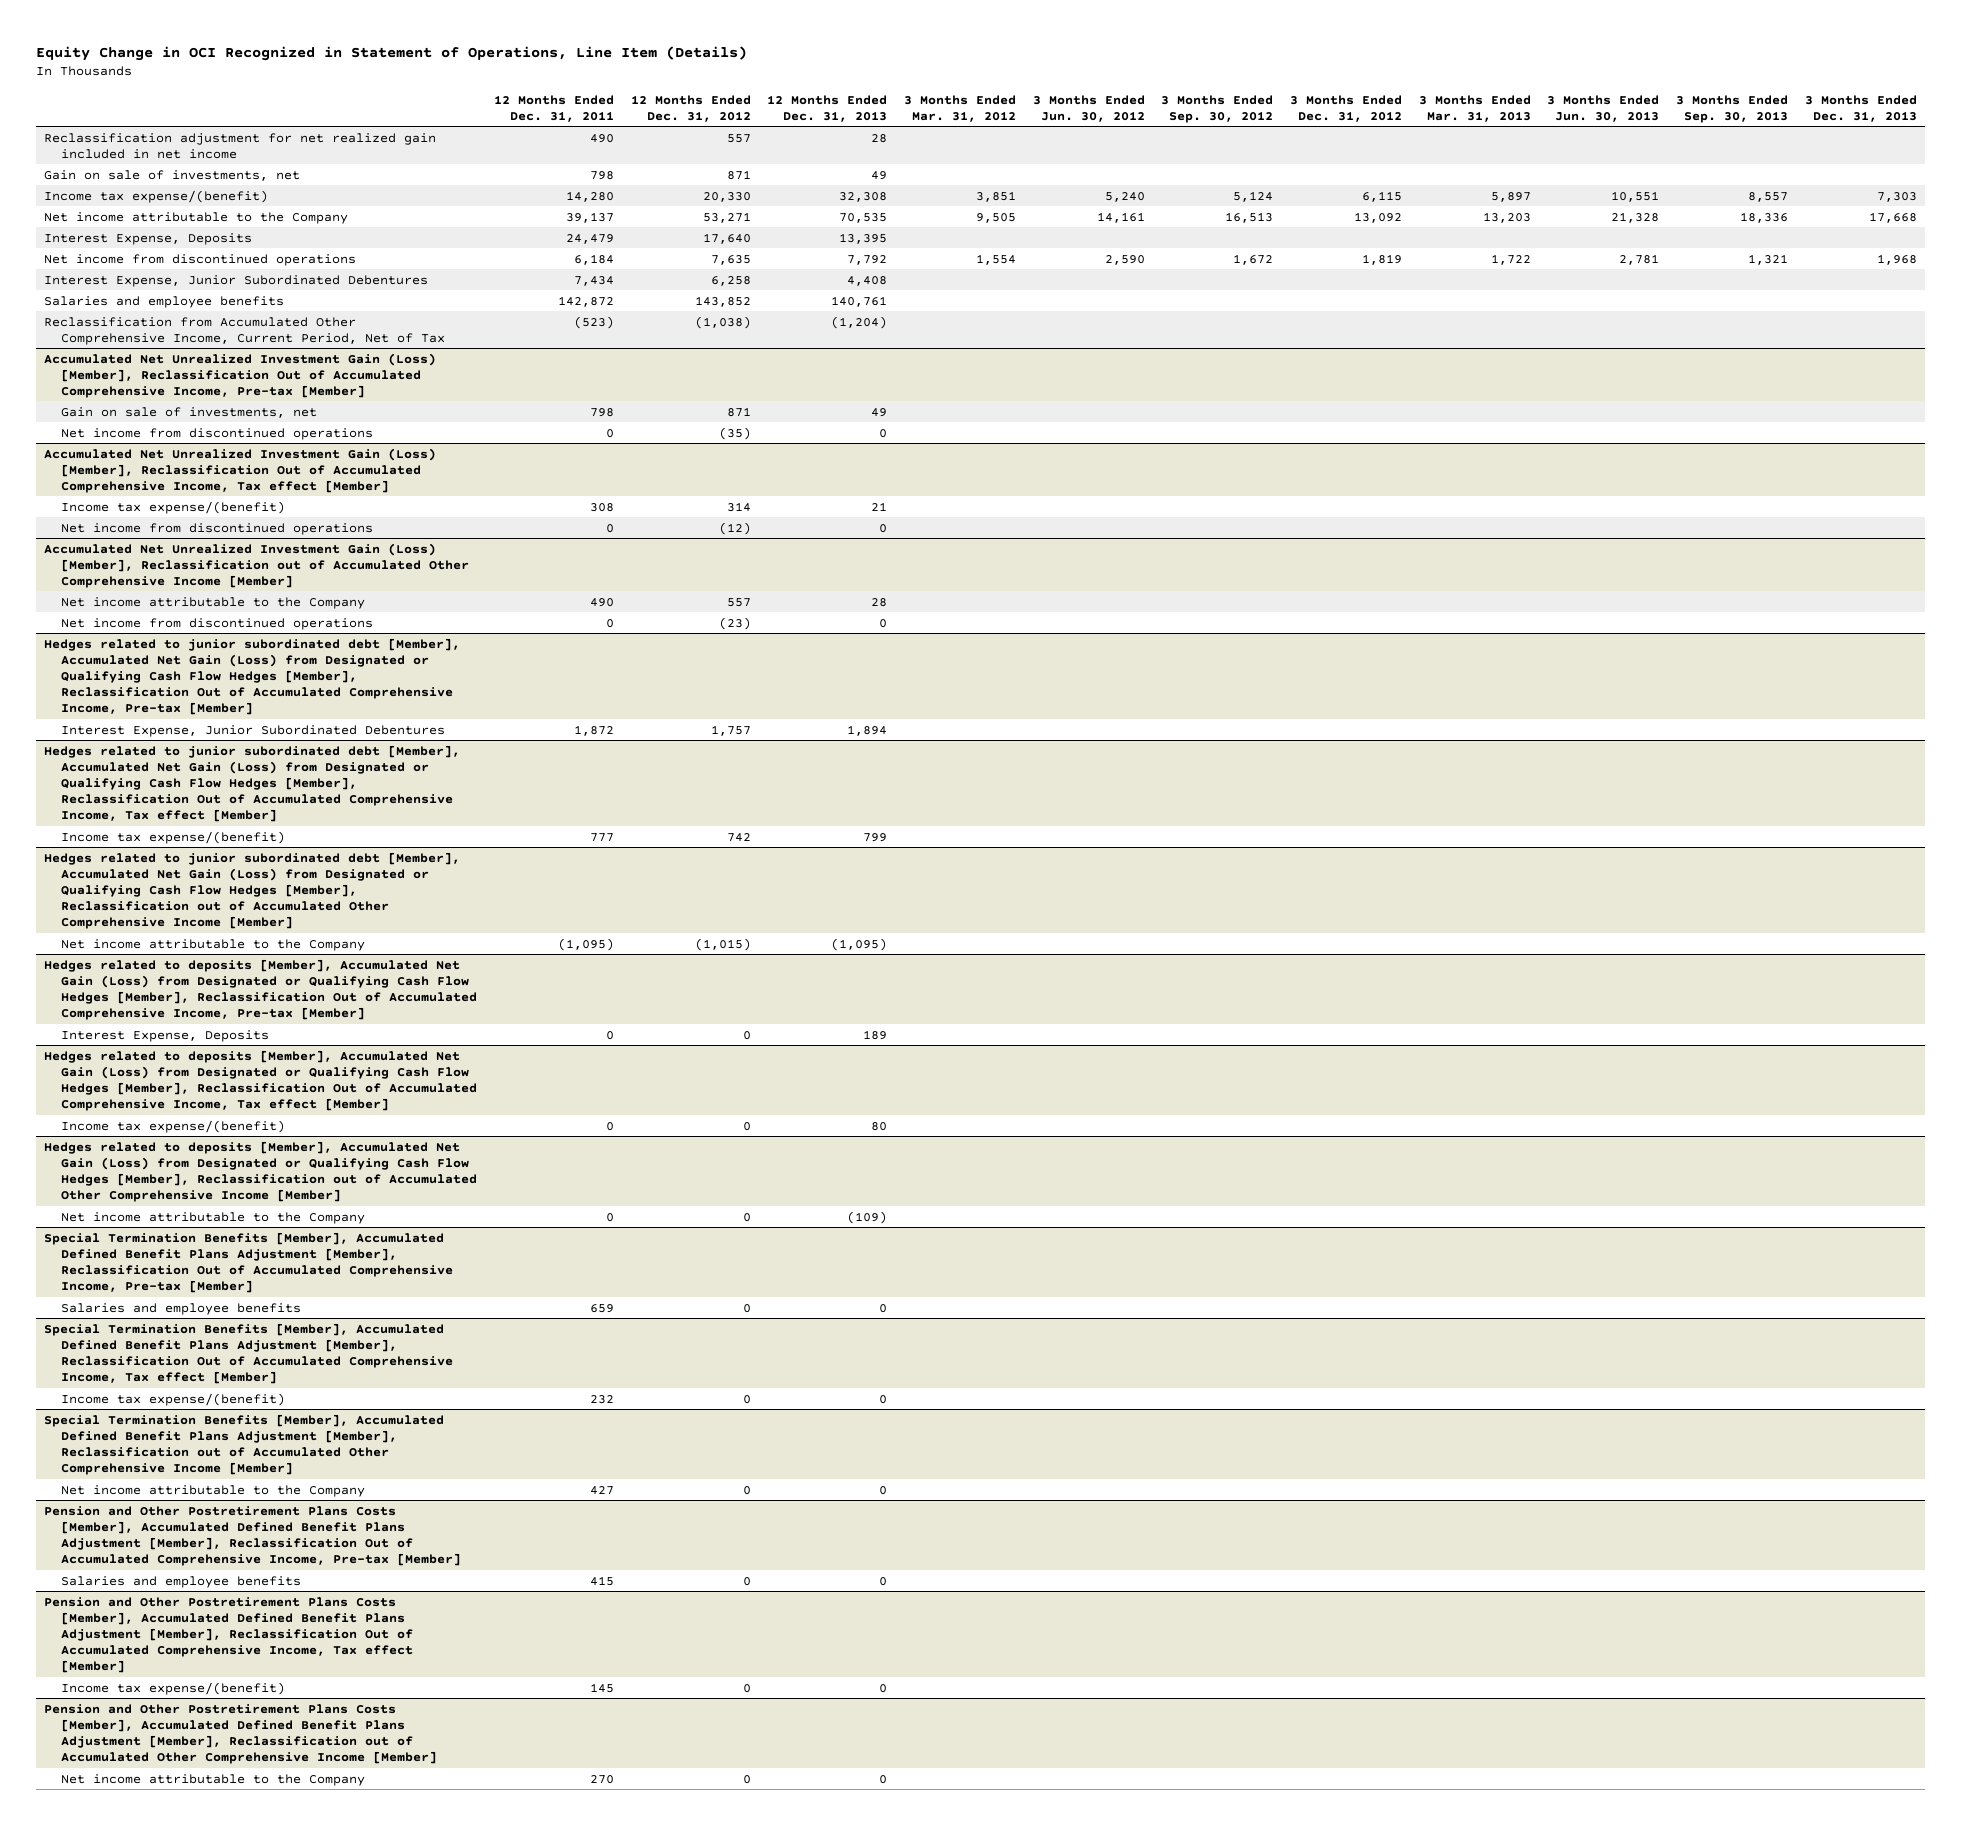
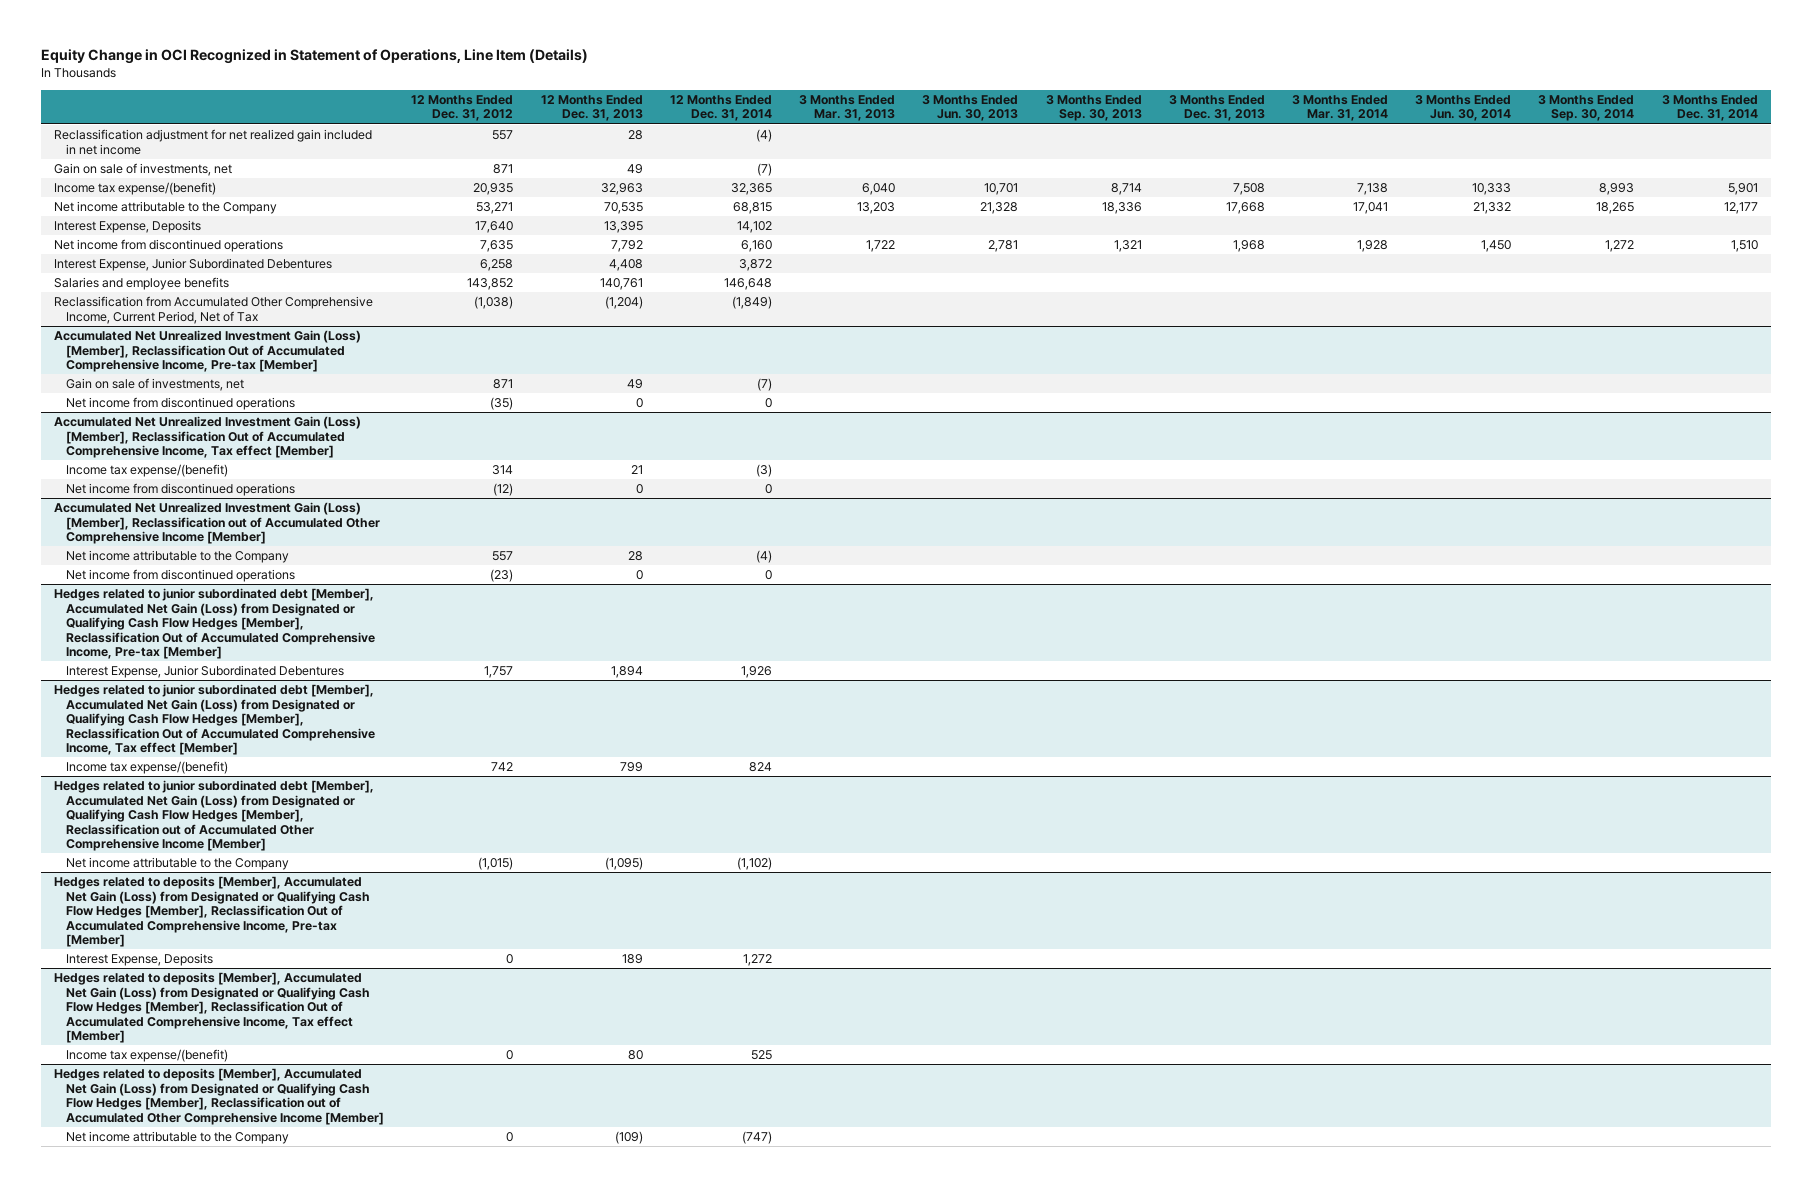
[494,94,615,122] 12 Months Ended Dec. 31, 2011 -> none
[904,94,1017,122] 3 Months Ended Mar. 31, 2012 -> none
[1032,94,1145,122] 3 Months Ended Jun. 30, 2012 -> none
[1161,94,1274,123] 3 Months Ended Sep. 30, 2012 -> none
[1290,94,1403,122] 3 Months Ended Dec. 31, 2012 -> none
none -> [669,94,772,122] 12 Months Ended Dec. 31, 2014
none -> [1291,94,1388,122] 3 Months Ended Mar. 31, 2014
none -> [1415,94,1512,122] 3 Months Ended Jun. 30, 2014
none -> [1538,94,1635,122] 3 Months Ended Sep. 30, 2014
none -> [1661,94,1758,122] 3 Months Ended Dec. 31, 2014
[702,191,751,202] 20,330 -> [473,183,514,196] 20,935
[839,191,888,202] 32,308 -> [600,183,643,196] 32,963
[1490,191,1531,202] 5,897 -> [862,183,896,196] 6,040
[1611,190,1660,202] 10,551 -> [984,183,1019,196] 10,701
[1748,191,1789,202] 8,557 -> [1110,183,1142,196] 8,714
[1876,191,1917,202] 7,303 -> [1232,183,1265,196] 7,508
[44,1231,454,1293] Special Termination Benefits [Member], Accumulated Defined Benefit Plans Adjustment [Member], Reclassification Out of Accumulated Comprehensive Income, Pre-tax [Member] -> none
[61,1302,302,1315] Salaries and employee benefits -> none
[44,1322,454,1384] Special Termination Benefits [Member], Accumulated Defined Benefit Plans Adjustment [Member], Reclassification Out of Accumulated Comprehensive Income, Tax effect [Member] -> none
[61,1392,286,1406] Income tax expense/(benefit) -> none
[44,1413,445,1475] Special Termination Benefits [Member], Accumulated Defined Benefit Plans Adjustment [Member], Reclassification out of Accumulated Other Comprehensive Income [Member] -> none
[61,1484,366,1497] Net income attributable to the Company -> none
[44,1505,462,1566] Pension and Other Postretirement Plans Costs [Member], Accumulated Defined Benefit Plans Adjustment [Member], Reclassification Out of Accumulated Comprehensive Income, Pre-tax [Member] -> none
[61,1575,302,1588] Salaries and employee benefits -> none
[44,1596,414,1674] Pension and Other Postretirement Plans Costs [Member], Accumulated Defined Benefit Plans Adjustment [Member], Reclassification Out of Accumulated Comprehensive Income, Tax effect [Member] -> none
[61,1681,286,1695] Income tax expense/(benefit) -> none
[44,1703,438,1764] Pension and Other Postretirement Plans Costs [Member], Accumulated Defined Benefit Plans Adjustment [Member], Reclassification out of Accumulated Other Comprehensive Income [Member] -> none
[61,1773,366,1786] Net income attributable to the Company -> none

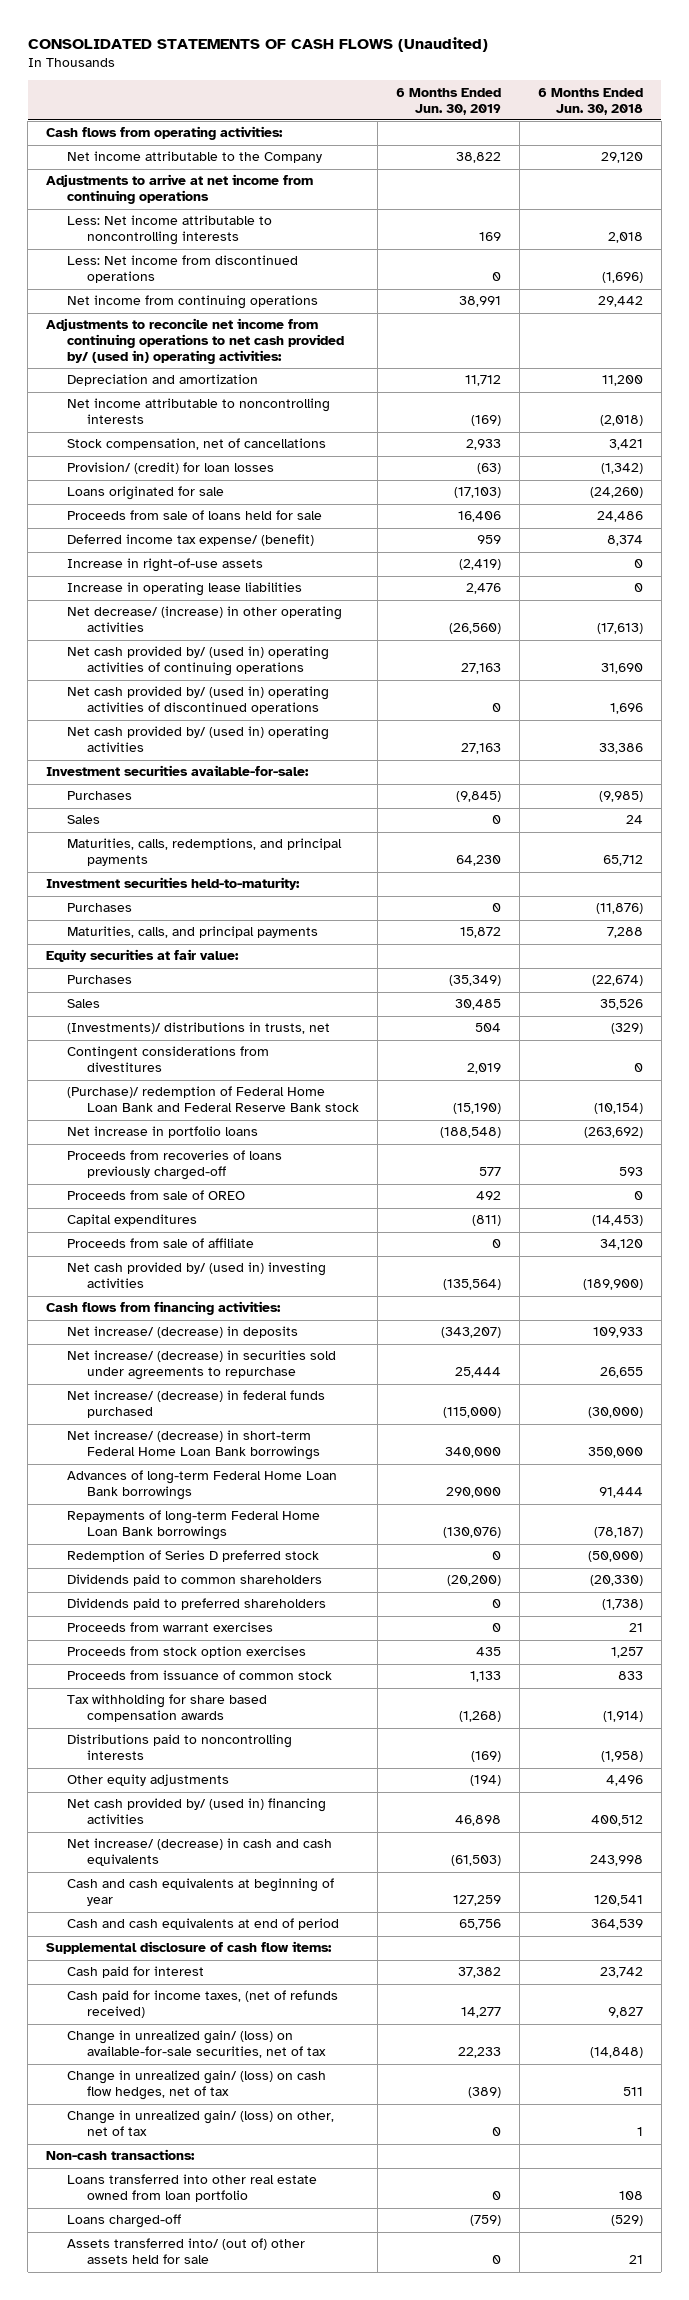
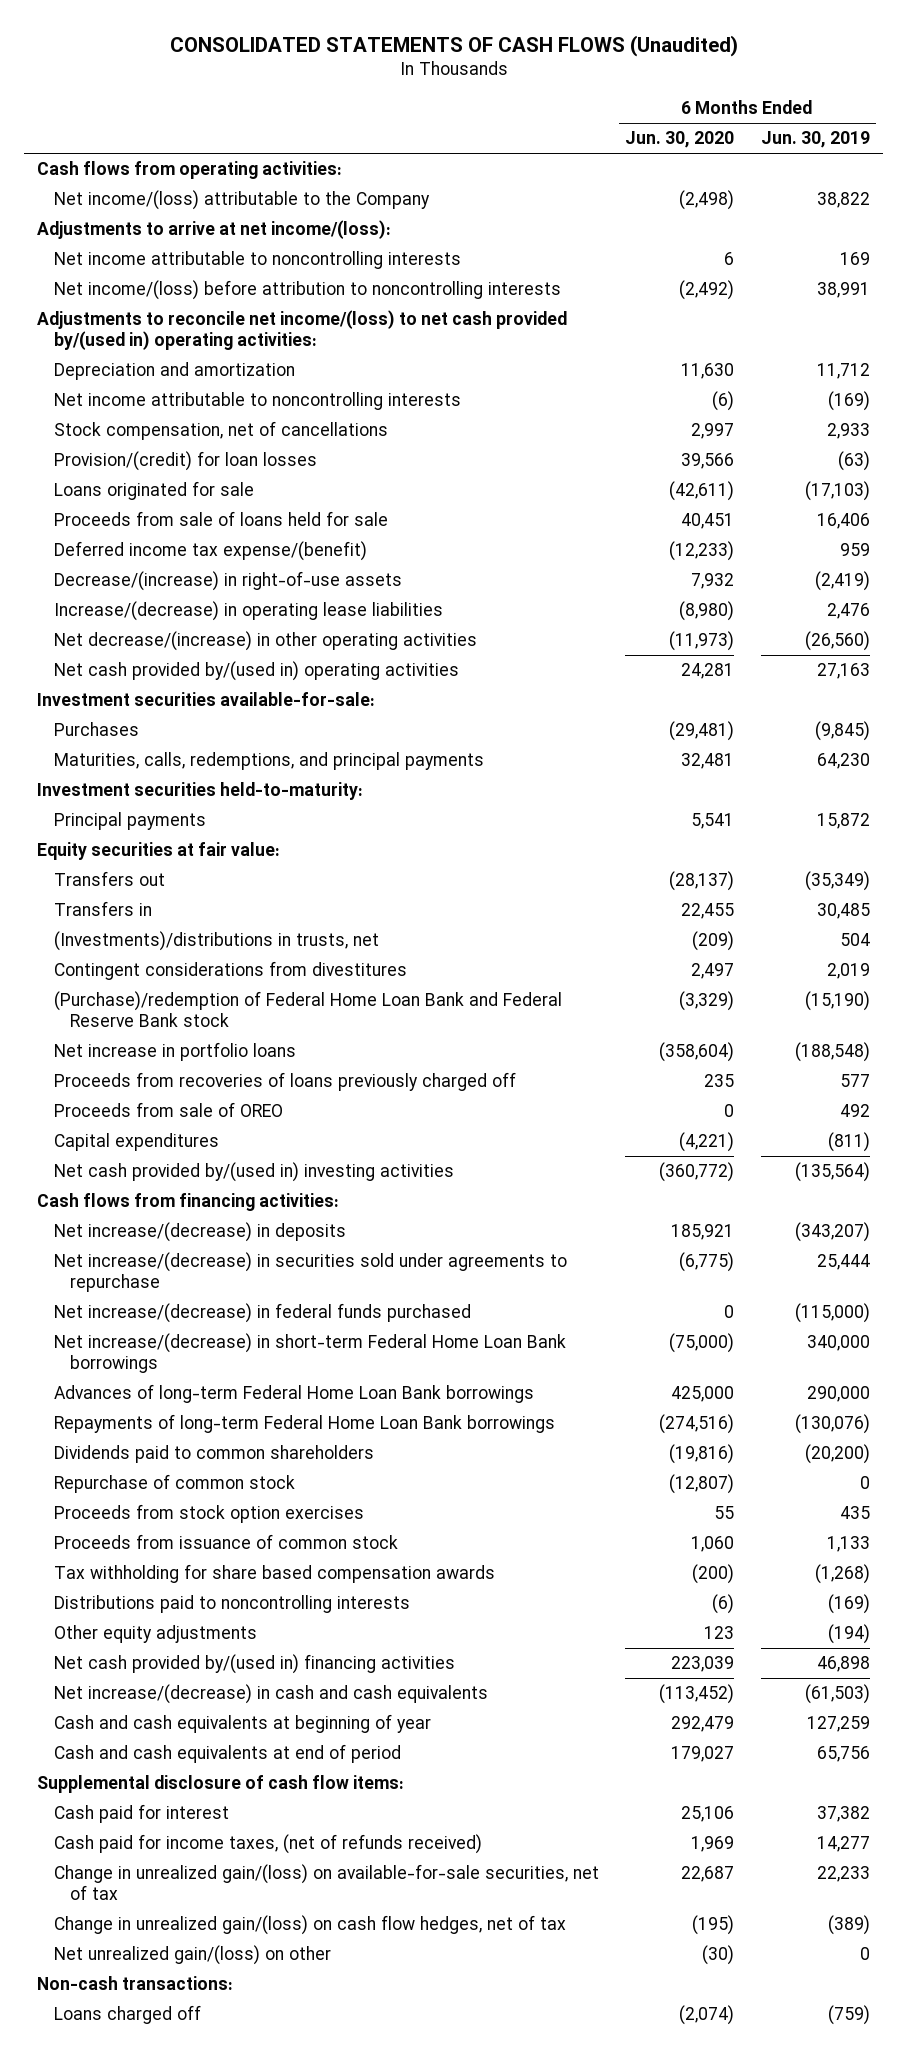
[537,87,643,115] 6 Months Ended Jun. 30, 2018 -> none
none -> [625,131,735,149] Jun. 30, 2020
[66,255,298,284] Less: Net income from discontinued operations -> none
[66,151,322,164] Net income attributable to the Company -> [53,190,430,211] Net income/(loss) attributable to the Company
[46,174,314,205] Adjustments to arrive at net income from continuing operations -> [37,220,392,240] Adjustments to arrive at net income/(loss):
[66,215,272,246] Less: Net income attributable to noncontrolling interests -> [53,251,461,270] Net income attributable to noncontrolling interests
[66,295,318,310] Net income from continuing operations -> [53,280,561,301] Net income/(loss) before attribution to noncontrolling interests
[46,318,344,365] Adjustments to reconcile net income from continuing operations to net cash provided by/ (used in) operating activities: -> [37,310,568,351] Adjustments to reconcile net income/(loss) to net cash provided by/(used in) operating activities:
[66,462,274,475] Provision/ (credit) for loan losses -> [53,451,317,472] Provision/(credit) for loan losses
[66,646,329,677] Net cash provided by/ (used in) operating activities of continuing operations -> none
[66,686,329,715] Net cash provided by/ (used in) operating activities of discontinued operations -> none
[66,534,314,547] Deferred income tax expense/ (benefit) -> [53,541,367,562] Deferred income tax expense/(benefit)
[66,558,263,573] Increase in right-of-use assets -> [53,571,402,592] Decrease/(increase) in right-of-use assets
[66,582,302,597] Increase in operating lease liabilities -> [53,601,443,622] Increase/(decrease) in operating lease liabilities
[66,606,342,633] Net decrease/ (increase) in other operating activities -> [53,631,477,652] Net decrease/(increase) in other operating activities
[66,726,329,753] Net cash provided by/ (used in) operating activities -> [53,661,459,682] Net cash provided by/(used in) operating activities
[66,815,100,825] Sales -> none
[66,903,132,913] Purchases -> none
[66,926,318,939] Maturities, calls, and principal payments -> [53,812,206,831] Principal payments
[66,975,132,985] Purchases -> [53,871,165,887] Transfers out
[66,999,100,1009] Sales -> [53,901,152,917] Transfers in
[66,1022,330,1035] (Investments)/ distributions in trusts, net -> [53,931,379,952] (Investments)/distributions in trusts, net
[66,1086,360,1113] (Purchase)/ redemption of Federal Home Loan Bank and Federal Reserve Bank stock -> [53,991,562,1028] (Purchase)/redemption of Federal Home Loan Bank and Federal Reserve Bank stock
[66,1150,282,1181] Proceeds from recoveries of loans previously charged-off -> [53,1072,516,1092] Proceeds from recoveries of loans previously charged off
[66,1238,254,1249] Proceeds from sale of affiliate -> none
[66,1262,326,1289] Net cash provided by/ (used in) investing activities -> [53,1162,454,1183] Net cash provided by/(used in) investing activities
[66,1326,298,1339] Net increase/ (decrease) in deposits -> [53,1222,346,1243] Net increase/(decrease) in deposits
[66,1350,336,1381] Net increase/ (decrease) in securities sold under agreements to repurchase -> [53,1252,567,1293] Net increase/(decrease) in securities sold under agreements to repurchase
[66,1390,325,1419] Net increase/ (decrease) in federal funds purchased -> [53,1303,471,1324] Net increase/(decrease) in federal funds purchased
[66,1430,321,1461] Net increase/ (decrease) in short-term Federal Home Loan Bank borrowings -> [53,1333,566,1374] Net increase/(decrease) in short-term Federal Home Loan Bank borrowings
[66,1550,319,1563] Redemption of Series D preferred stock -> none
[66,1598,326,1611] Dividends paid to preferred shareholders -> none
[66,1622,273,1633] Proceeds from warrant exercises -> none
none -> [53,1474,295,1494] Repurchase of common stock
[66,1798,326,1825] Net cash provided by/ (used in) financing activities -> [53,1654,455,1675] Net cash provided by/(used in) financing activities
[66,1838,332,1867] Net increase/ (decrease) in cash and cash equivalents -> [53,1684,488,1705] Net increase/(decrease) in cash and cash equivalents
[66,2030,327,2059] Change in unrealized gain/ (loss) on available-for-sale securities, net of tax -> [53,1864,599,1901] Change in unrealized gain/(loss) on available-for-sale securities, net of tax
[66,2070,326,2101] Change in unrealized gain/ (loss) on cash flow hedges, net of tax -> [53,1915,566,1936] Change in unrealized gain/(loss) on cash flow hedges, net of tax
[66,2110,334,2137] Change in unrealized gain/ (loss) on other, net of tax -> [53,1945,331,1966] Net unrealized gain/(loss) on other
[66,2174,317,2203] Loans transferred into other real estate owned from loan portfolio -> none
[66,2238,305,2265] Assets transferred into/ (out of) other assets held for sale -> none
[66,2214,181,2229] Loans charged-off -> [53,2005,201,2025] Loans charged off

